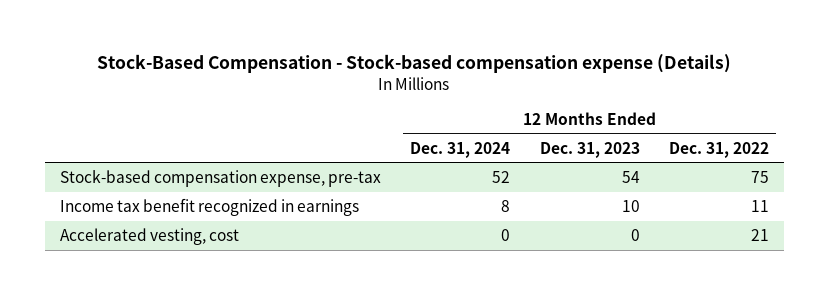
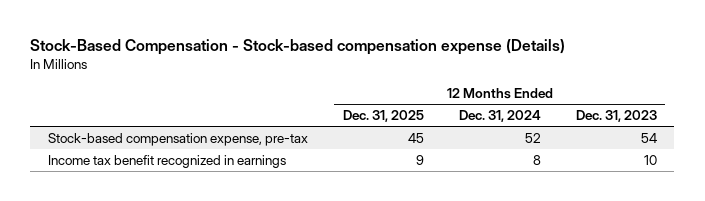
[669,141,770,158] Dec. 31, 2022 -> none
none -> [342,110,424,123] Dec. 31, 2025
[59,227,239,245] Accelerated vesting, cost -> none

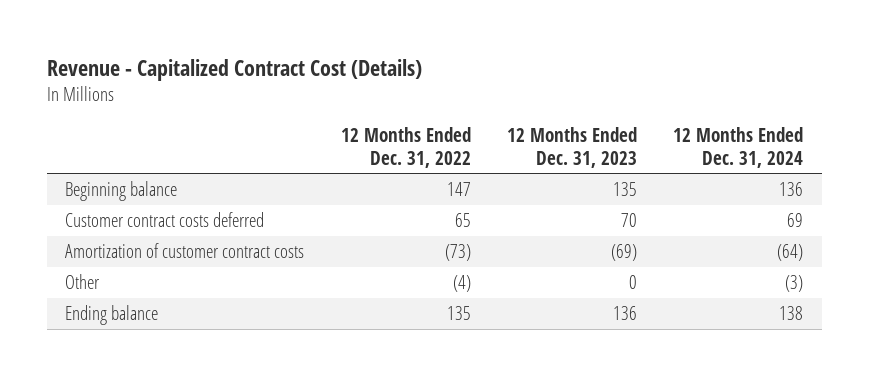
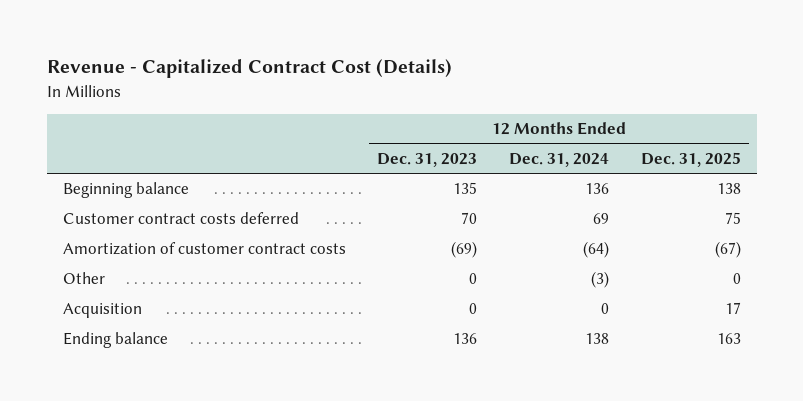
[340,126,471,168] 12 Months Ended Dec. 31, 2022 -> none
none -> [640,151,741,167] Dec. 31, 2025
none -> [62,303,142,319] Acquisition

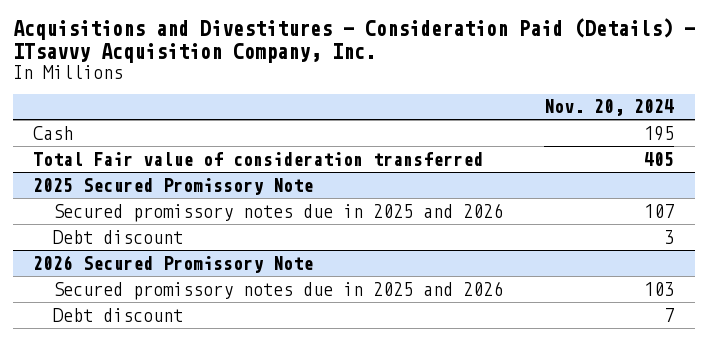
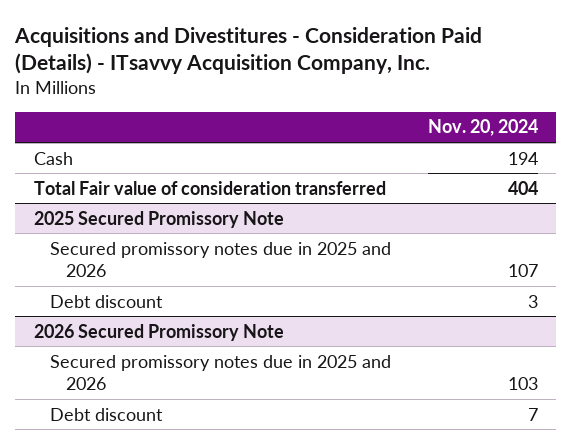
[644,125,675,141] 195 -> [507,151,538,165] 194
[644,151,675,166] 405 -> [507,180,538,195] 404

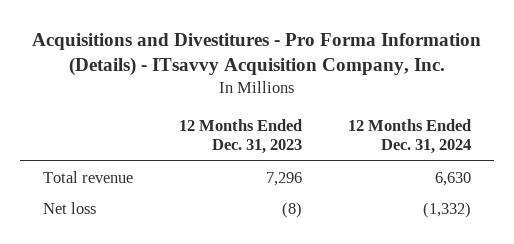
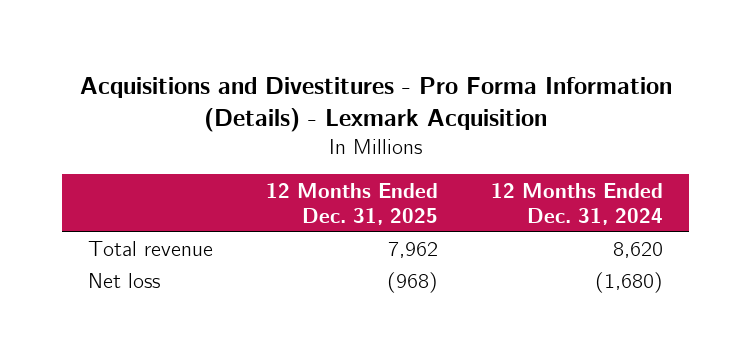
[31,32,481,77] Acquisitions and Divestitures - Pro Forma Information (Details) - ITsavvy Acquisition Company, Inc. -> [79,76,672,132] Acquisitions and Divestitures - Pro Forma Information (Details) - Lexmark Acquisition
[178,118,302,155] 12 Months Ended Dec. 31, 2023 -> none
none -> [266,182,439,225] 12 Months Ended Dec. 31, 2025
[434,172,471,187] 6,630 -> [612,242,663,259] 8,620
[422,202,471,219] (1,332) -> [594,272,663,294] (1,680)

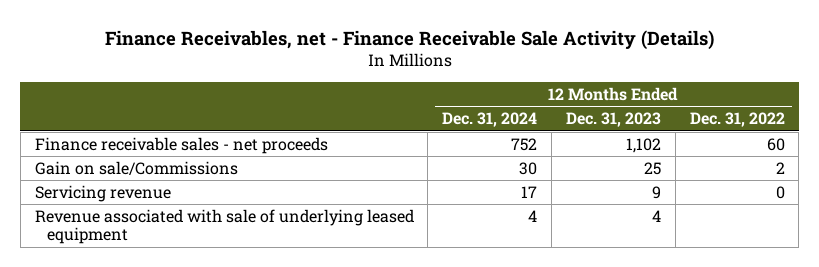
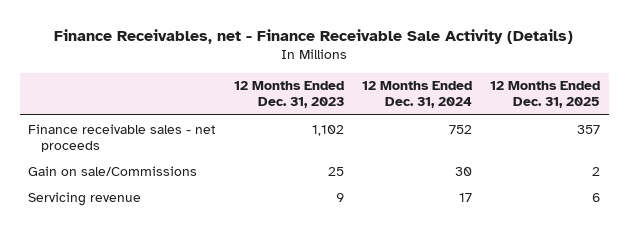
[689,112,785,128] Dec. 31, 2022 -> none
none -> [490,81,601,109] 12 Months Ended Dec. 31, 2025
[34,208,414,245] Revenue associated with sale of underlying leased equipment -> none

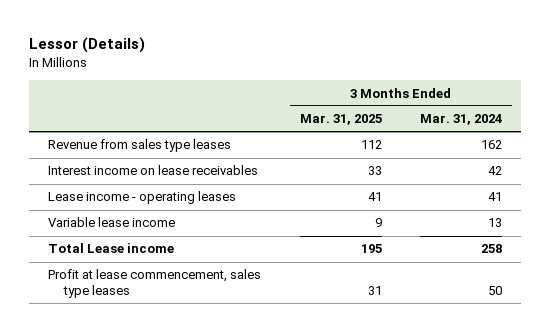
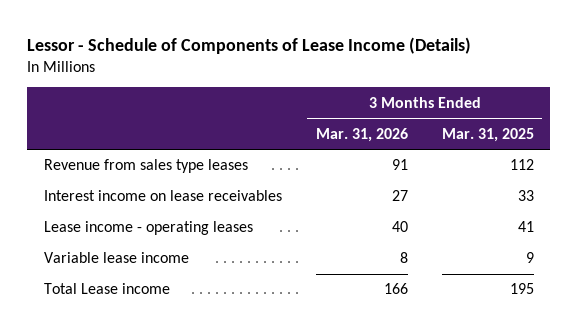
[28,37,145,54] Lessor (Details) -> [27,37,472,55] Lessor - Schedule of Components of Lease Income (Details)
[420,114,503,126] Mar. 31, 2024 -> none
none -> [315,127,408,142] Mar. 31, 2026
[48,269,262,298] Profit at lease commencement, sales type leases -> none

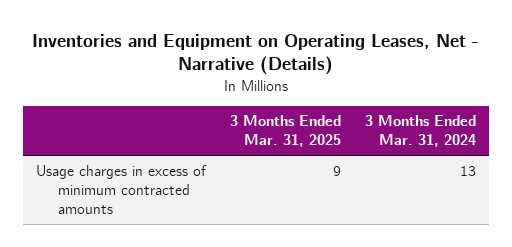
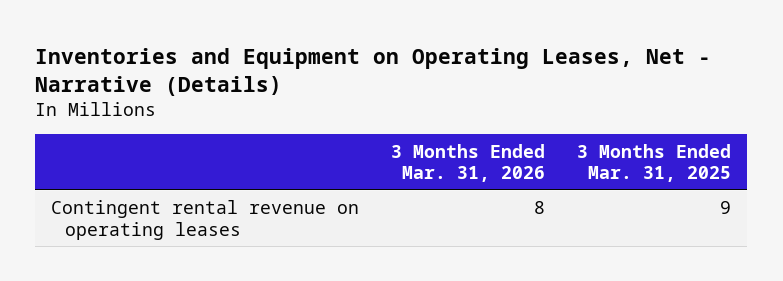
[365,115,477,148] 3 Months Ended Mar. 31, 2024 -> none
none -> [391,143,546,183] 3 Months Ended Mar. 31, 2026
[35,165,207,215] Usage charges in excess of minimum contracted amounts -> [51,200,360,241] Contingent rental revenue on operating leases

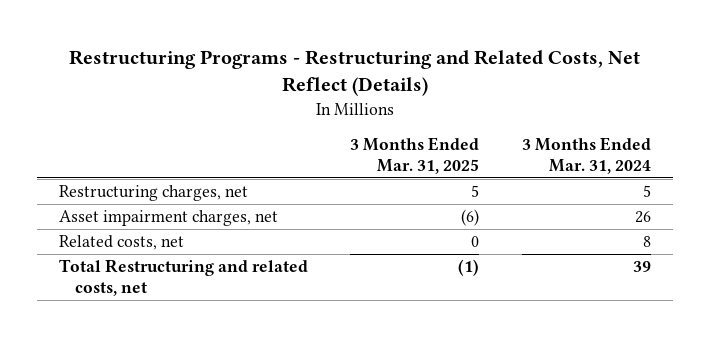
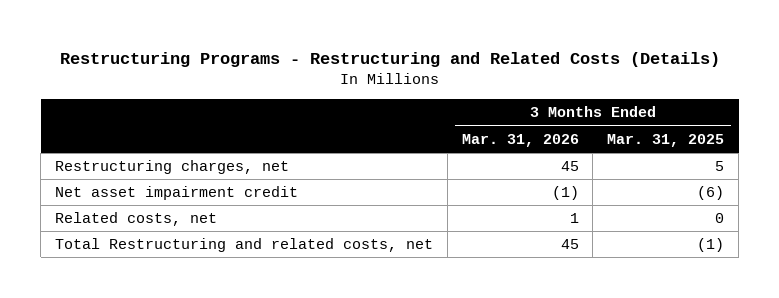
[68,50,640,97] Restructuring Programs - Restructuring and Related Costs, Net Reflect (Details) -> [59,52,720,68] Restructuring Programs - Restructuring and Related Costs (Details)
[522,137,652,174] 3 Months Ended Mar. 31, 2024 -> none
none -> [461,133,579,147] Mar. 31, 2026
[58,210,278,227] Asset impairment charges, net -> [55,186,299,201] Net asset impairment credit

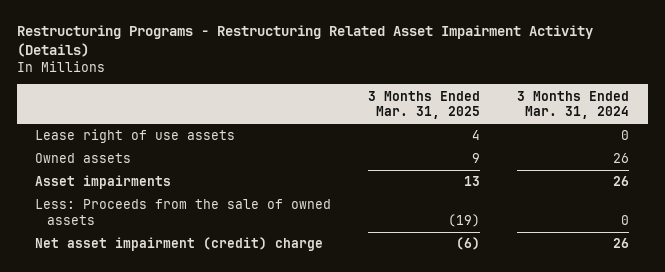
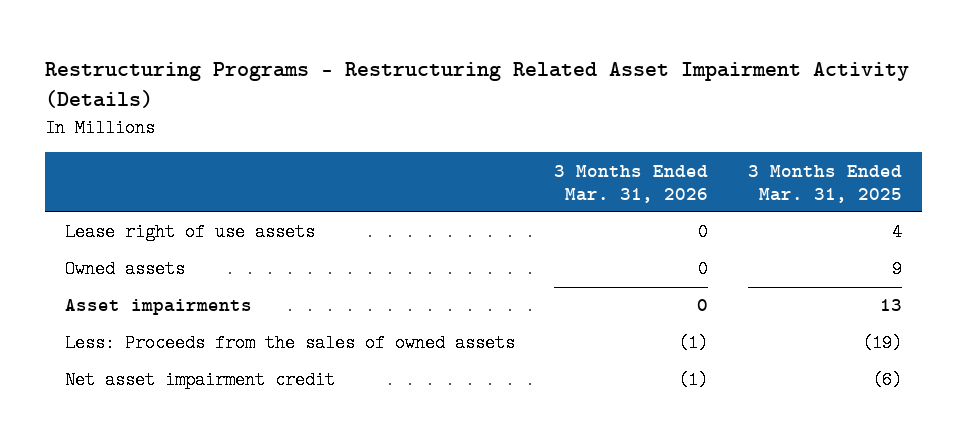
[517,90,630,119] 3 Months Ended Mar. 31, 2024 -> none
none -> [554,164,709,203] 3 Months Ended Mar. 31, 2026
[35,199,332,225] Less: Proceeds from the sale of owned assets -> [64,334,515,353] Less: Proceeds from the sales of owned assets
[35,237,324,252] Net asset impairment (credit) charge -> [64,371,335,390] Net asset impairment credit

